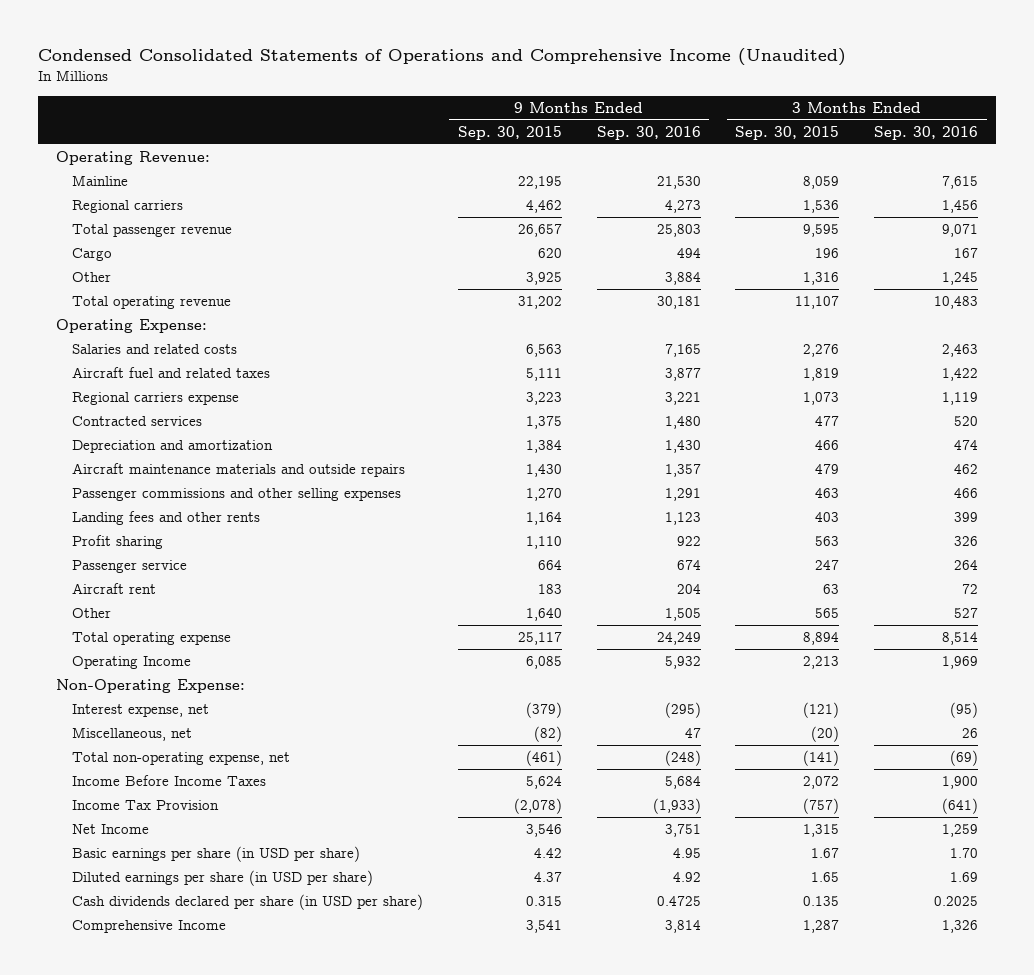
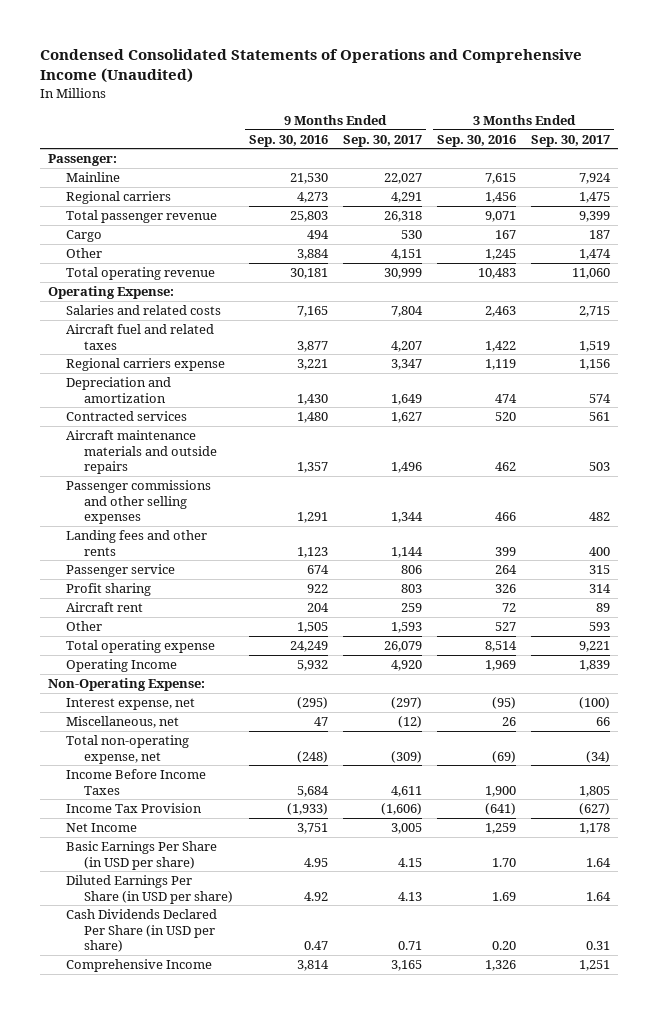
[457,125,562,140] Sep. 30, 2015 -> none
[735,125,840,140] Sep. 30, 2015 -> none
none -> [342,134,422,147] Sep. 30, 2017
none -> [531,134,611,147] Sep. 30, 2017
[55,151,210,166] Operating Revenue: -> [48,154,118,167] Passenger:
[72,416,203,427] Contracted services -> [66,411,188,422] Contracted services
[72,535,164,550] Profit sharing -> [66,583,152,597] Profit sharing
[72,846,361,863] Basic earnings per share (in USD per share) -> [66,841,218,870] Basic Earnings Per Share (in USD per share)
[72,870,374,887] Diluted earnings per share (in USD per share) -> [66,875,234,904] Diluted Earnings Per Share (in USD per share)
[72,894,424,911] Cash dividends declared per share (in USD per share) -> [66,909,218,953] Cash Dividends Declared Per Share (in USD per share)
[656,896,701,907] 0.4725 -> [303,941,328,951] 0.47
[934,896,979,907] 0.2025 -> [492,941,517,951] 0.20

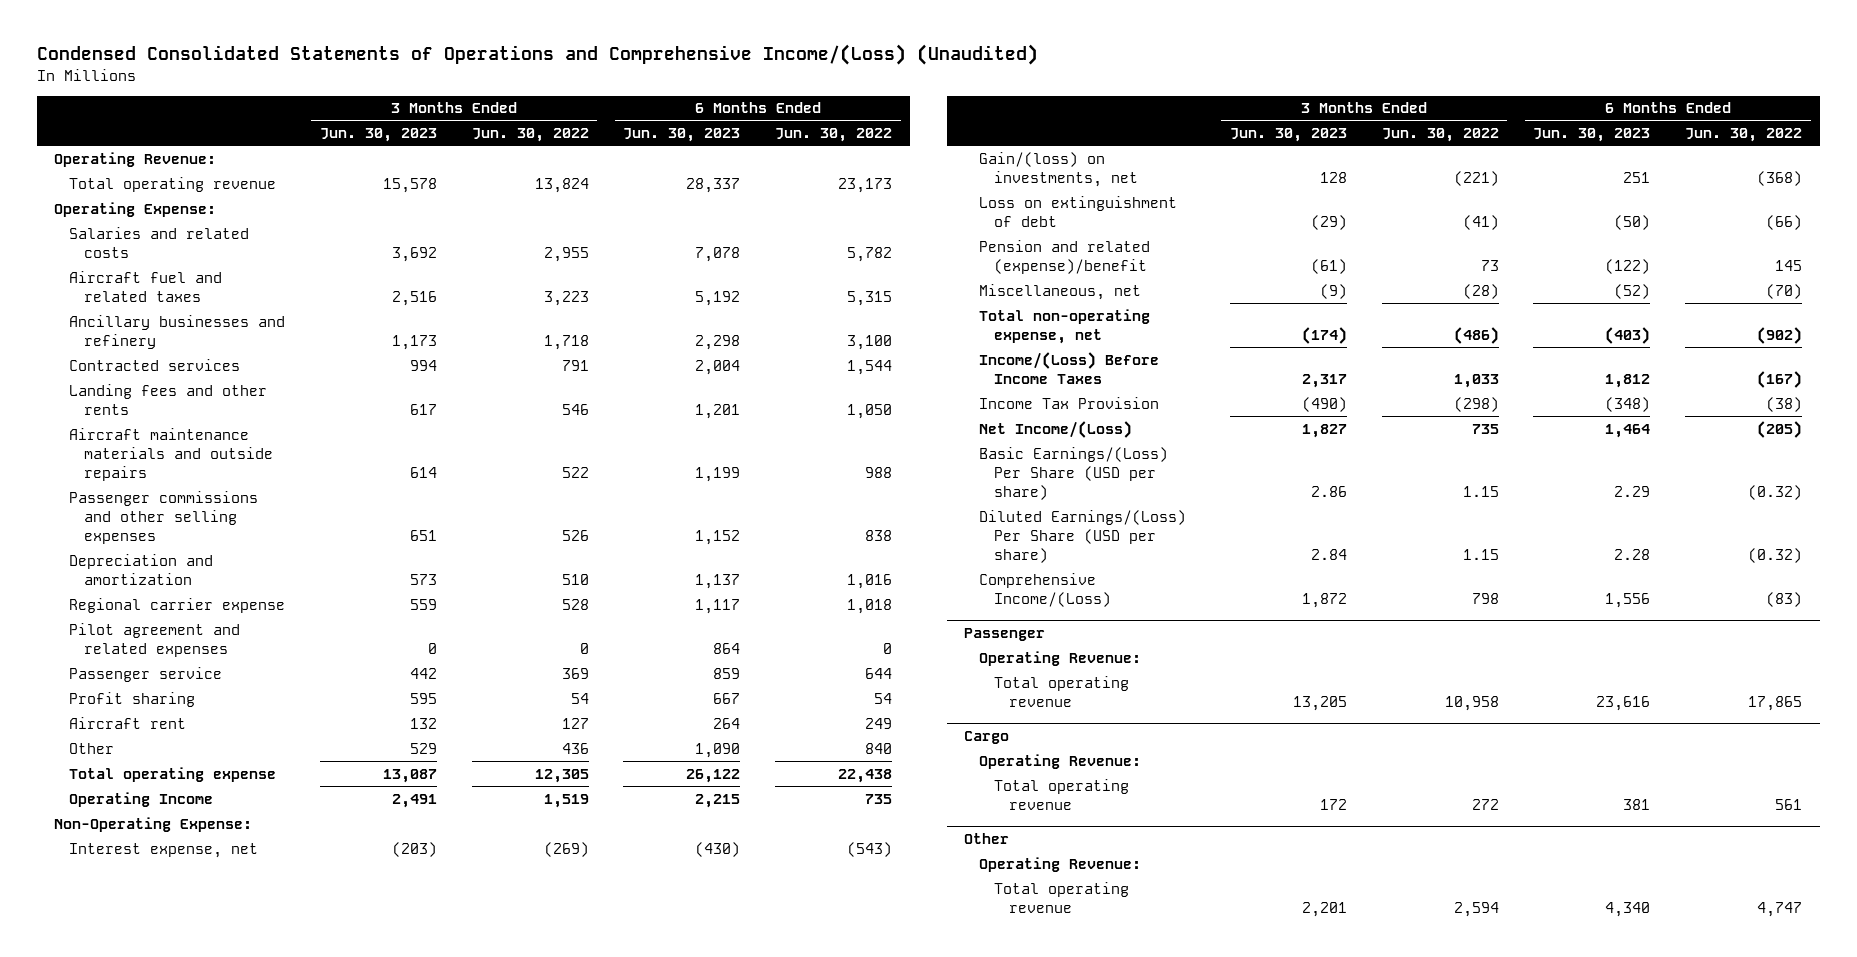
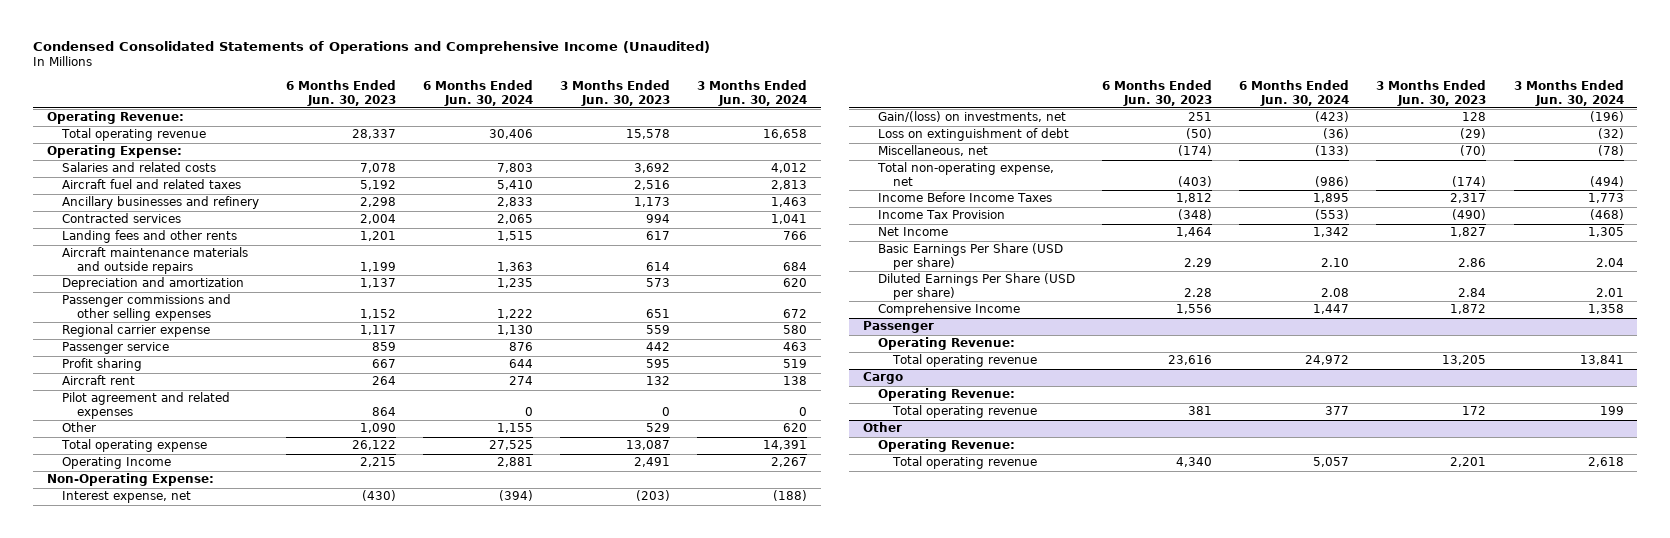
[37,44,1039,66] Condensed Consolidated Statements of Operations and Comprehensive Income/(Loss) (Unaudited) -> [33,40,711,54] Condensed Consolidated Statements of Operations and Comprehensive Income (Unaudited)
[471,128,589,143] Jun. 30, 2022 -> none
[775,128,893,143] Jun. 30, 2022 -> none
none -> [423,79,534,106] 6 Months Ended Jun. 30, 2024
none -> [697,79,808,106] 3 Months Ended Jun. 30, 2024
[69,490,259,545] Passenger commissions and other selling expenses -> [61,294,231,322] Passenger commissions and other selling expenses
[69,622,241,657] Pilot agreement and related expenses -> [61,392,230,420] Pilot agreement and related expenses
[979,239,1151,274] Pension and related (expense)/benefit -> none
[1319,283,1347,299] (9) -> [1460,145,1487,157] (70)
[1614,283,1651,299] (52) -> [1178,145,1213,157] (174)
[979,351,1160,384] Income/(Loss) Before Income Taxes -> [877,192,1052,203] Income Before Income Taxes
[979,420,1133,438] Net Income/(Loss) -> [877,227,948,237] Net Income
[979,446,1169,501] Basic Earnings/(Loss) Per Share (USD per share) -> [877,243,1063,271] Basic Earnings Per Share (USD per share)
[979,509,1187,564] Diluted Earnings/(Loss) Per Share (USD per share) -> [877,273,1075,301] Diluted Earnings Per Share (USD per share)
[979,572,1112,607] Comprehensive Income/(Loss) -> [877,303,1020,317] Comprehensive Income

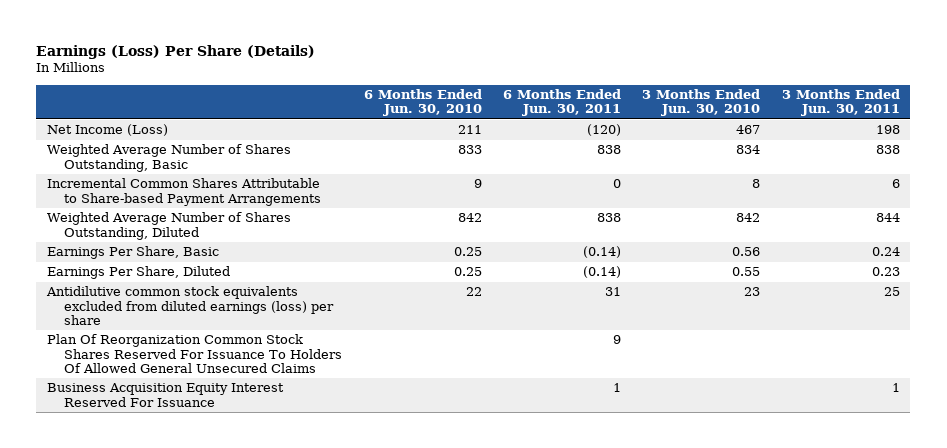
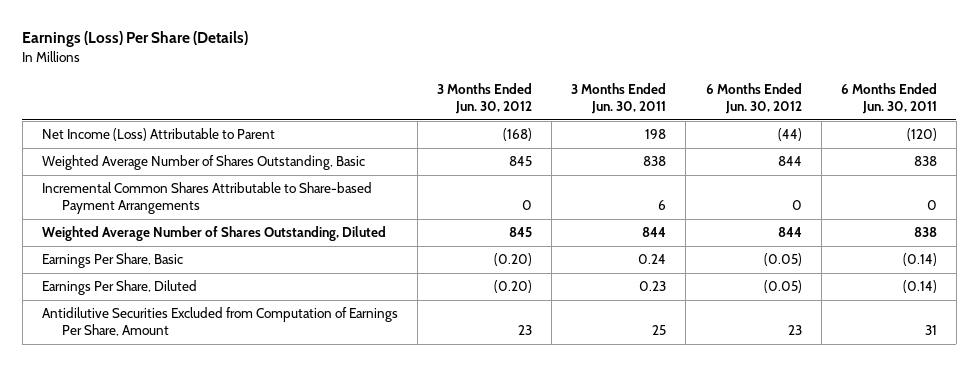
[363,89,482,117] 6 Months Ended Jun. 30, 2010 -> none
[642,89,761,117] 3 Months Ended Jun. 30, 2010 -> none
none -> [437,82,533,114] 3 Months Ended Jun. 30, 2012
none -> [705,82,802,114] 6 Months Ended Jun. 30, 2012
[47,124,169,137] Net Income (Loss) -> [41,128,275,142] Net Income (Loss) Attributable to Parent
[47,334,343,373] Plan Of Reorganization Common Stock Shares Reserved For Issuance To Holders Of Allowed General Unsecured Claims -> none
[47,383,285,407] Business Acquisition Equity Interest Reserved For Issuance -> none
[46,286,335,325] Antidilutive common stock equivalents excluded from diluted earnings (loss) per share -> [41,307,398,337] Antidilutive Securities Excluded from Computation of Earnings Per Share, Amount

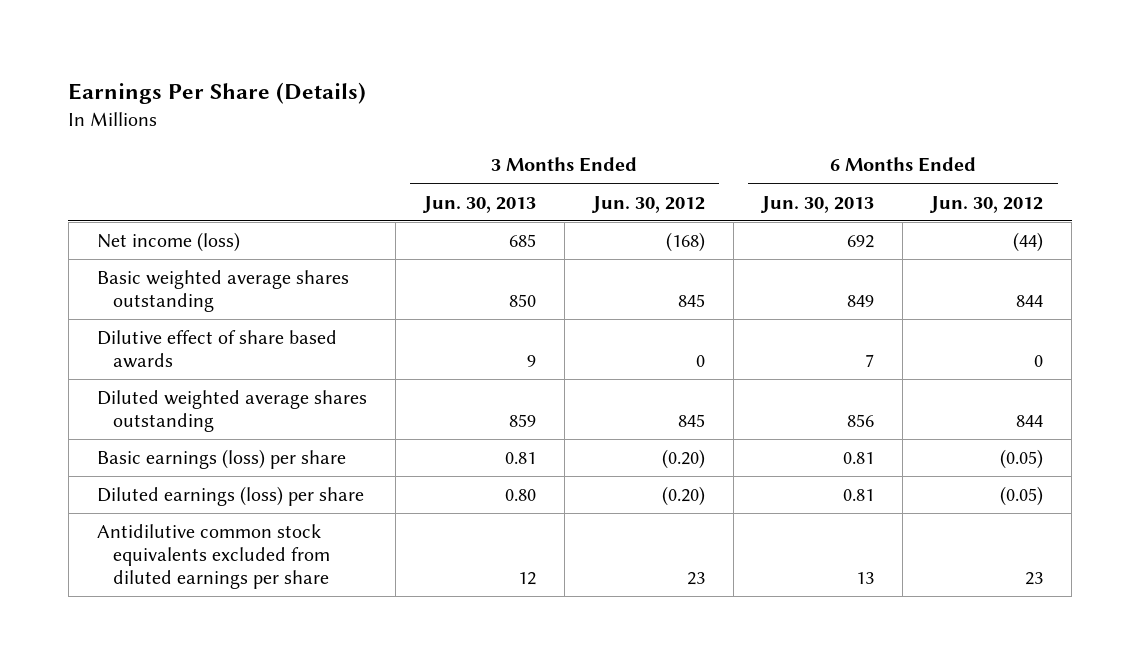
[22,31,249,48] Earnings (Loss) Per Share (Details) -> [68,82,367,105] Earnings Per Share (Details)
[571,82,667,114] 3 Months Ended Jun. 30, 2011 -> none
[840,82,937,114] 6 Months Ended Jun. 30, 2011 -> none
none -> [421,195,536,213] Jun. 30, 2013
none -> [760,195,875,213] Jun. 30, 2013
[41,128,275,142] Net Income (Loss) Attributable to Parent -> [96,232,240,253] Net income (loss)
[41,155,365,171] Weighted Average Number of Shares Outstanding, Basic -> [96,270,349,313] Basic weighted average shares outstanding
[41,182,372,215] Incremental Common Shares Attributable to Share-based Payment Arrangements -> [96,330,337,369] Dilutive effect of share based awards
[41,226,386,242] Weighted Average Number of Shares Outstanding, Diluted -> [96,390,367,433] Diluted weighted average shares outstanding
[41,253,183,269] Earnings Per Share, Basic -> [96,449,346,470] Basic earnings (loss) per share
[41,280,197,296] Earnings Per Share, Diluted -> [96,486,364,507] Diluted earnings (loss) per share
[41,307,398,337] Antidilutive Securities Excluded from Computation of Earnings Per Share, Amount -> [96,524,330,590] Antidilutive common stock equivalents excluded from diluted earnings per share

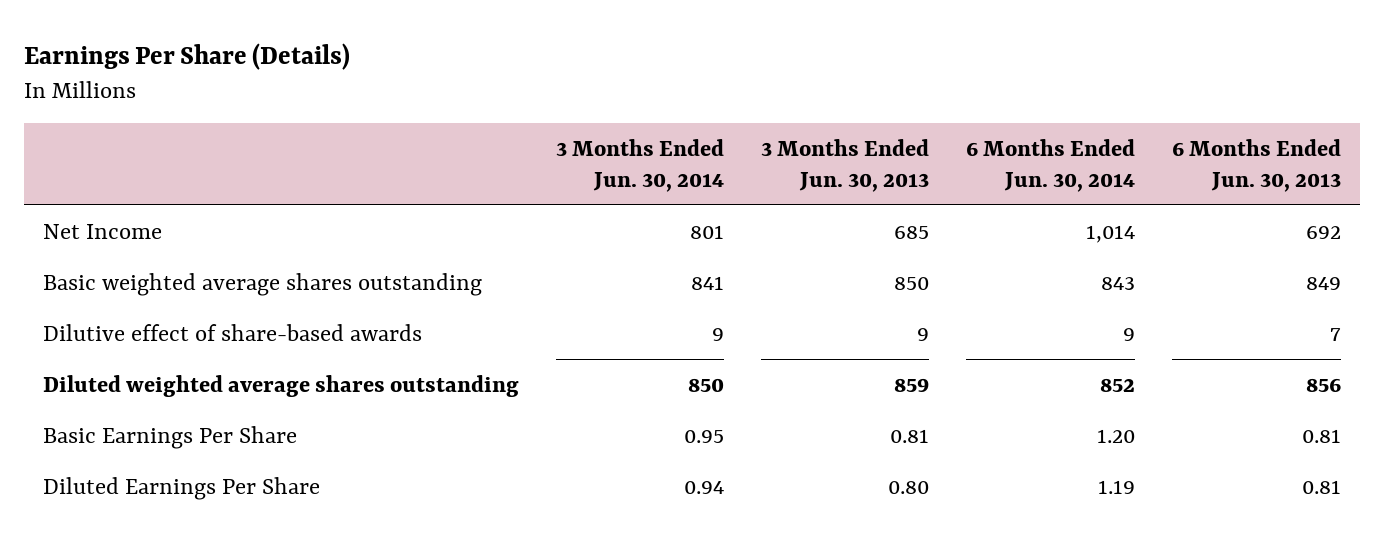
[590,195,705,213] Jun. 30, 2012 -> none
[929,195,1044,213] Jun. 30, 2012 -> none
none -> [556,138,725,192] 3 Months Ended Jun. 30, 2014
none -> [966,138,1136,192] 6 Months Ended Jun. 30, 2014
[96,232,240,253] Net income (loss) -> [42,223,162,239] Net Income
[96,330,337,369] Dilutive effect of share based awards -> [42,323,422,341] Dilutive effect of share-based awards
[96,524,330,590] Antidilutive common stock equivalents excluded from diluted earnings per share -> none
[96,449,346,470] Basic earnings (loss) per share -> [42,425,297,449] Basic Earnings Per Share
[96,486,364,507] Diluted earnings (loss) per share -> [42,476,320,500] Diluted Earnings Per Share

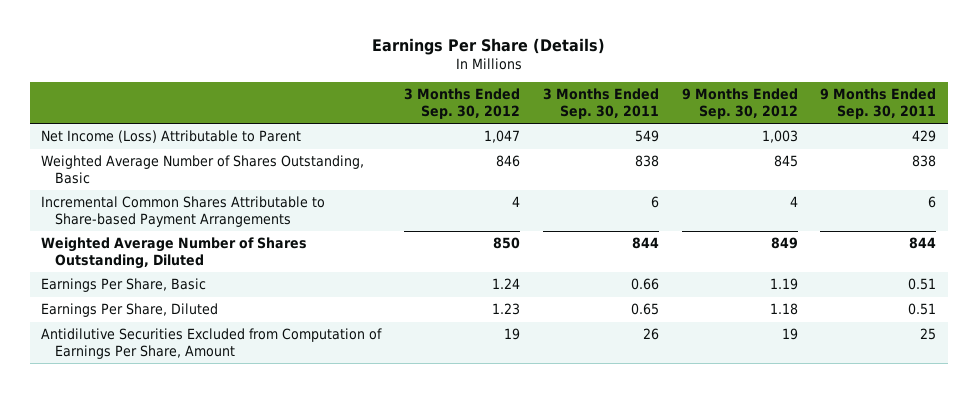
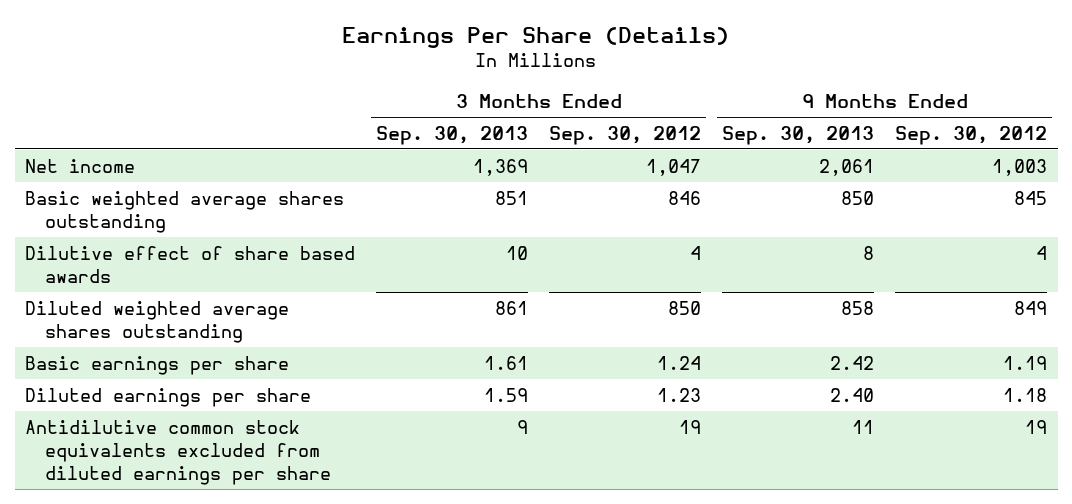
[542,88,659,119] 3 Months Ended Sep. 30, 2011 -> none
[820,88,937,119] 9 Months Ended Sep. 30, 2011 -> none
none -> [376,125,529,145] Sep. 30, 2013
none -> [722,125,875,145] Sep. 30, 2013
[41,130,302,144] Net Income (Loss) Attributable to Parent -> [25,158,136,173] Net income
[41,155,365,184] Weighted Average Number of Shares Outstanding, Basic -> [25,190,345,233] Basic weighted average shares outstanding
[41,196,326,227] Incremental Common Shares Attributable to Share-based Payment Arrangements -> [25,245,356,283] Dilutive effect of share based awards
[41,237,308,269] Weighted Average Number of Shares Outstanding, Diluted -> [25,300,290,343] Diluted weighted average shares outstanding
[41,278,207,293] Earnings Per Share, Basic -> [25,355,290,375] Basic earnings per share
[41,303,219,318] Earnings Per Share, Diluted -> [25,387,312,407] Diluted earnings per share
[41,328,383,359] Antidilutive Securities Excluded from Computation of Earnings Per Share, Amount -> [25,419,332,486] Antidilutive common stock equivalents excluded from diluted earnings per share

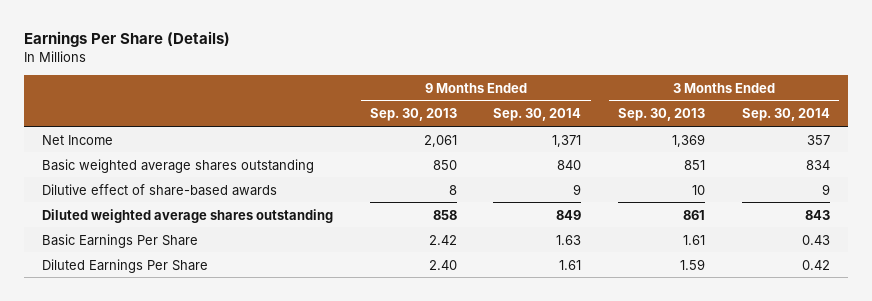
[549,125,702,145] Sep. 30, 2012 -> none
[895,125,1048,145] Sep. 30, 2012 -> none
none -> [493,108,582,122] Sep. 30, 2014
none -> [741,108,830,122] Sep. 30, 2014
[25,158,136,173] Net income -> [42,134,114,145] Net Income
[25,245,356,283] Dilutive effect of share based awards -> [42,183,278,196] Dilutive effect of share-based awards
[25,419,332,486] Antidilutive common stock equivalents excluded from diluted earnings per share -> none
[25,355,290,375] Basic earnings per share -> [42,233,199,248] Basic Earnings Per Share
[25,387,312,407] Diluted earnings per share -> [42,258,209,273] Diluted Earnings Per Share

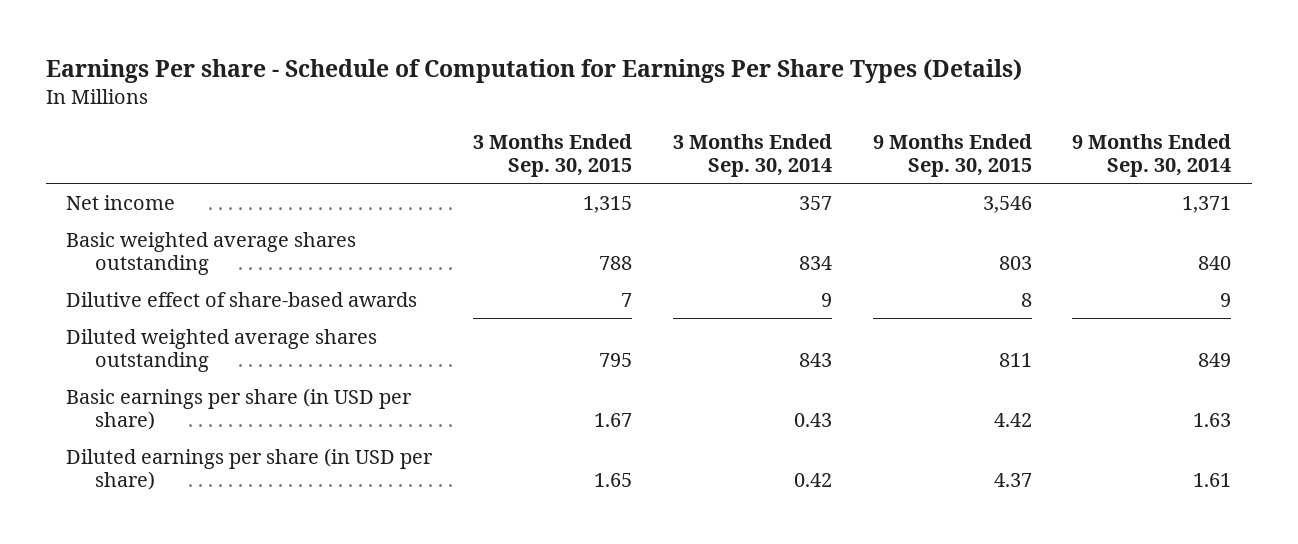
[23,31,230,48] Earnings Per Share (Details) -> [45,58,1022,83] Earnings Per share - Schedule of Computation for Earnings Per Share Types (Details)
[369,108,457,122] Sep. 30, 2013 -> none
[617,108,705,122] Sep. 30, 2013 -> none
none -> [473,134,633,178] 3 Months Ended Sep. 30, 2015
none -> [872,134,1032,178] 9 Months Ended Sep. 30, 2015
[42,134,114,145] Net Income -> [66,194,176,210] Net income
[42,233,199,248] Basic Earnings Per Share -> [66,387,413,430] Basic earnings per share (in USD per share)
[42,258,209,273] Diluted Earnings Per Share -> [66,447,434,490] Diluted earnings per share (in USD per share)

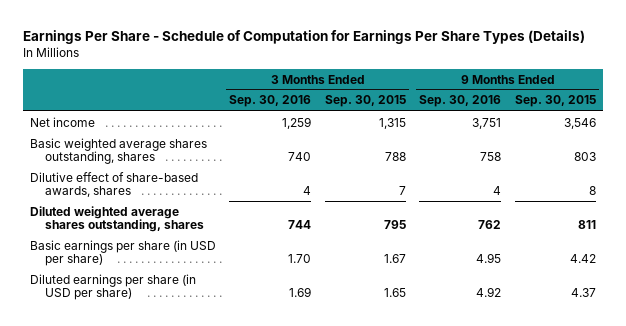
[45,58,1022,83] Earnings Per share - Schedule of Computation for Earnings Per Share Types (Details) -> [22,30,585,45] Earnings Per Share - Schedule of Computation for Earnings Per Share Types (Details)
[672,134,832,178] 3 Months Ended Sep. 30, 2014 -> none
[1072,134,1232,178] 9 Months Ended Sep. 30, 2014 -> none
none -> [229,95,312,108] Sep. 30, 2016
none -> [419,95,502,108] Sep. 30, 2016
[66,231,357,275] Basic weighted average shares outstanding -> [29,137,207,165] Basic weighted average shares outstanding, shares
[66,291,418,307] Dilutive effect of share-based awards -> [29,171,198,198] Dilutive effect of share-based awards, shares
[66,328,378,372] Diluted weighted average shares outstanding -> [29,205,205,233] Diluted weighted average shares outstanding, shares

